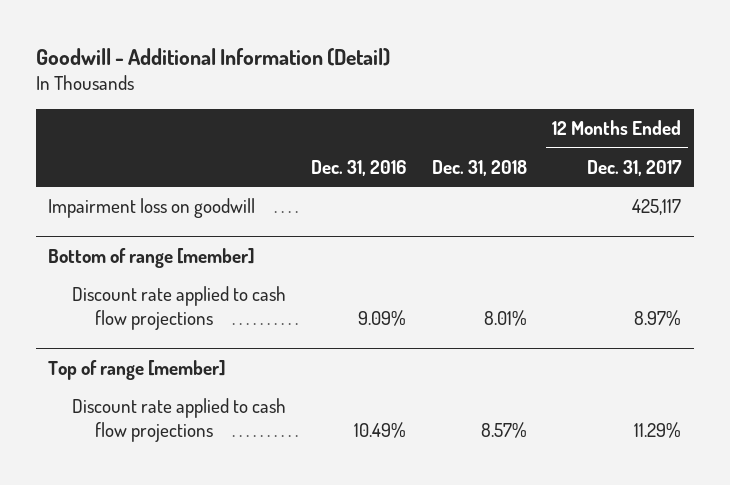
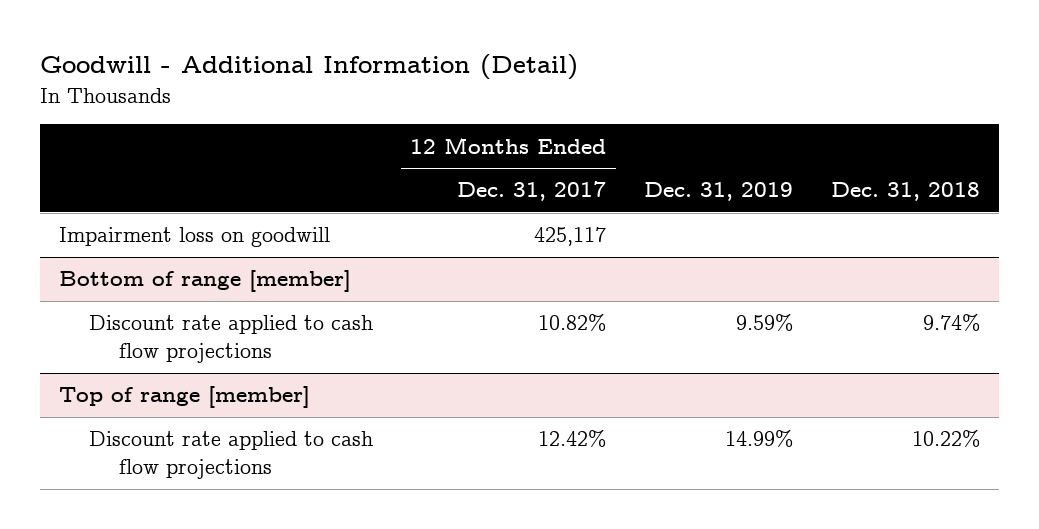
[311,159,407,176] Dec. 31, 2016 -> none
none -> [644,182,794,202] Dec. 31, 2019
[483,310,527,327] 8.01% -> [922,313,980,332] 9.74%
[634,310,682,327] 8.97% -> [538,313,607,332] 10.82%
[480,422,527,439] 8.57% -> [911,429,980,448] 10.22%
[634,422,682,439] 11.29% -> [538,429,607,448] 12.42%

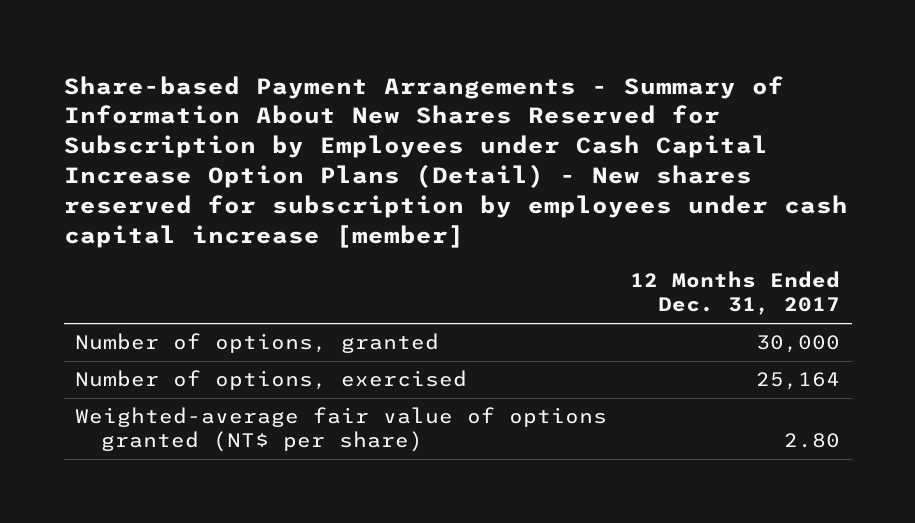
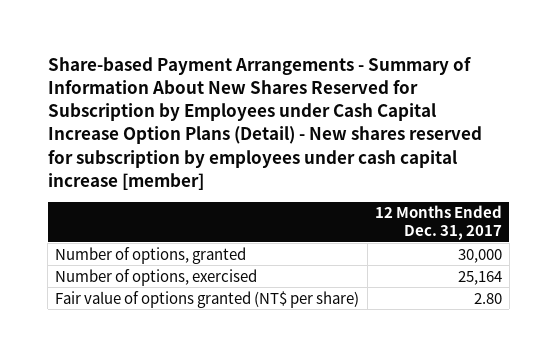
[75,407,608,453] Weighted-average fair value of options granted (NT$ per share) -> [55,290,360,308] Fair value of options granted (NT$ per share)

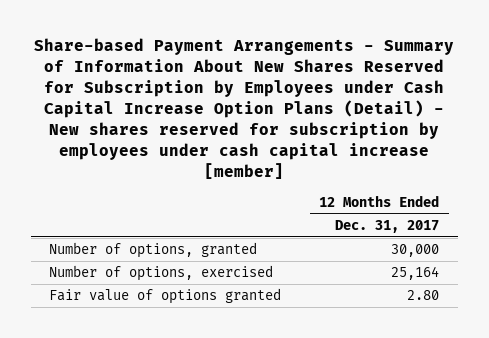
[55,290,360,308] Fair value of options granted (NT$ per share) -> [49,288,282,305] Fair value of options granted

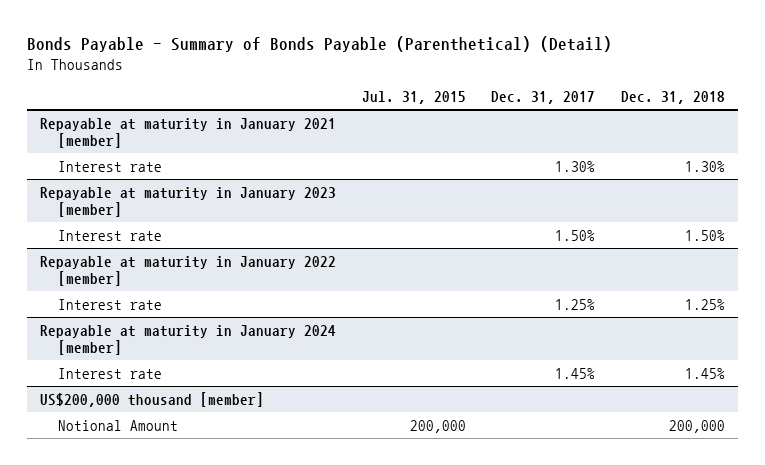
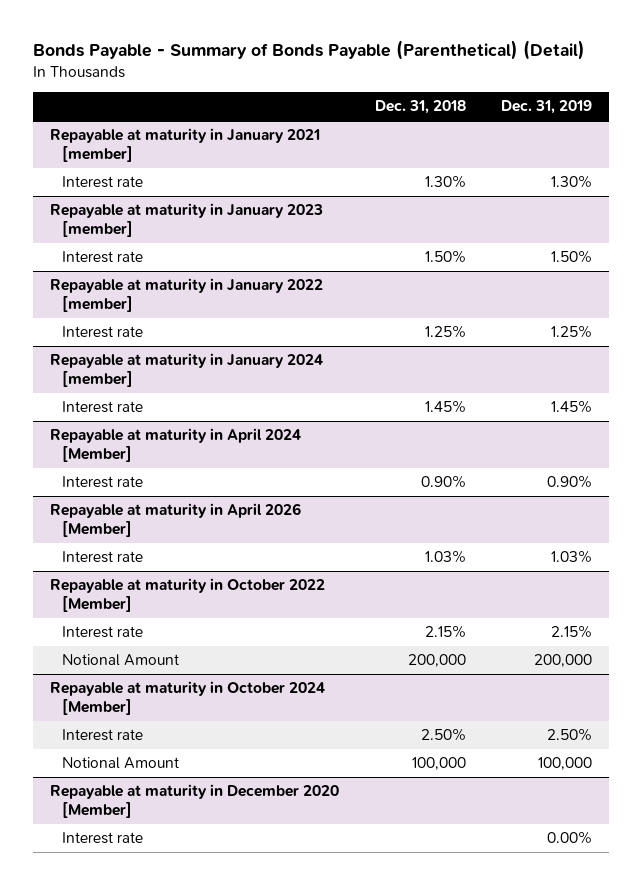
[361,90,466,104] Jul. 31, 2015 -> none
[491,90,596,104] Dec. 31, 2017 -> none
none -> [500,100,592,115] Dec. 31, 2019
[39,391,264,407] US$200,000 thousand [member] -> none
none -> [50,428,302,463] Repayable at maturity in April 2024 [Member]
none -> [62,476,144,489] Interest rate
none -> [50,503,302,538] Repayable at maturity in April 2026 [Member]
none -> [62,551,144,564] Interest rate
none -> [50,578,326,613] Repayable at maturity in October 2022 [Member]
none -> [62,626,144,639] Interest rate
none -> [50,681,326,716] Repayable at maturity in October 2024 [Member]
none -> [62,729,144,742] Interest rate
none -> [62,757,180,770] Notional Amount
none -> [50,784,340,819] Repayable at maturity in December 2020 [Member]
none -> [62,832,144,845] Interest rate

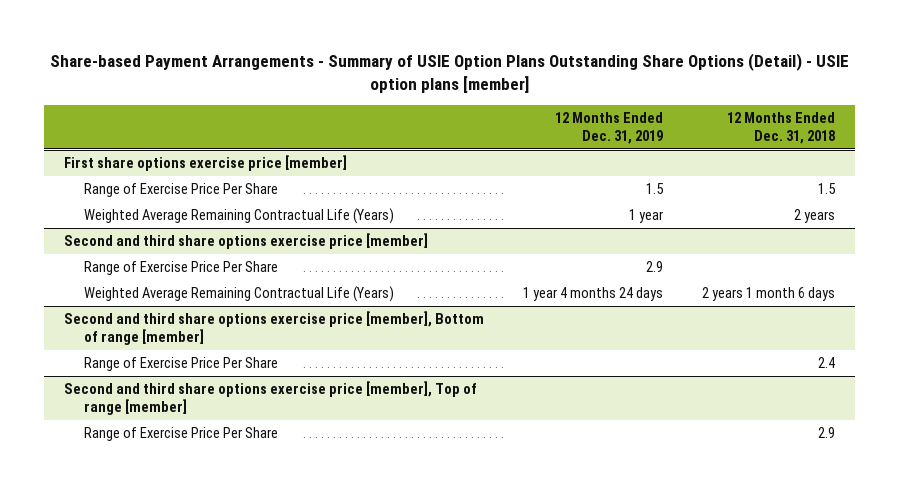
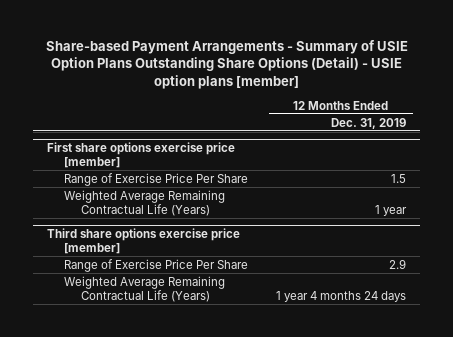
[727,112,836,145] 12 Months Ended Dec. 31, 2018 -> none
[64,233,429,250] Second and third share options exercise price [member] -> [47,227,241,254] Third share options exercise price [member]
[64,311,485,346] Second and third share options exercise price [member], Bottom of range [member] -> none
[83,357,278,372] Range of Exercise Price Per Share -> none
[64,381,478,416] Second and third share options exercise price [member], Top of range [member] -> none
[83,427,278,442] Range of Exercise Price Per Share -> none

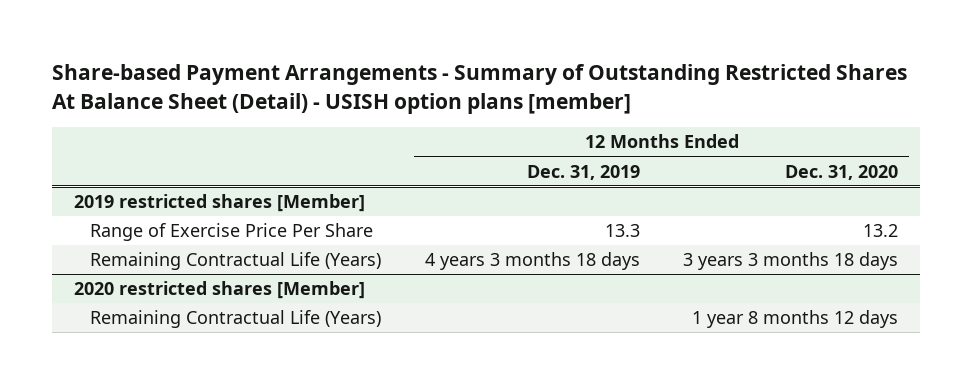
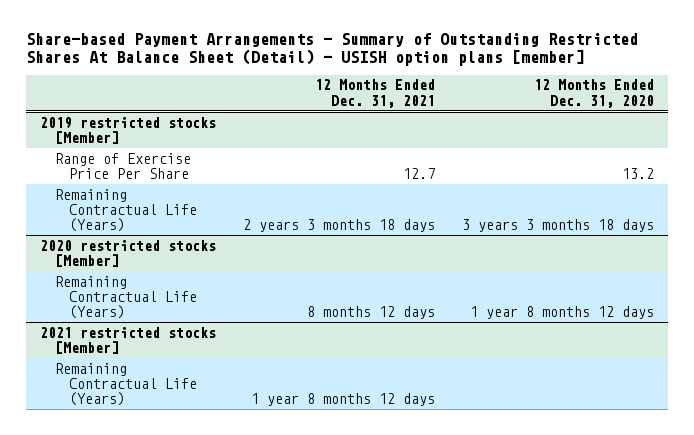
[526,164,640,180] Dec. 31, 2019 -> none
none -> [315,79,436,108] 12 Months Ended Dec. 31, 2021
[74,194,366,213] 2019 restricted shares [Member] -> [39,116,216,144] 2019 restricted stocks [Member]
[74,281,366,300] 2020 restricted shares [Member] -> [39,239,216,267] 2020 restricted stocks [Member]
none -> [39,326,216,354] 2021 restricted stocks [Member]
none -> [54,362,198,407] Remaining Contractual Life (Years)

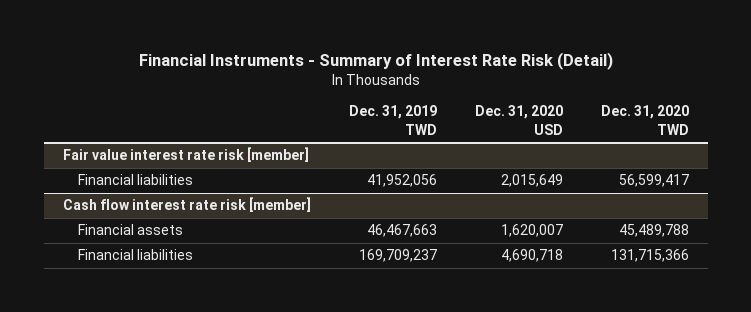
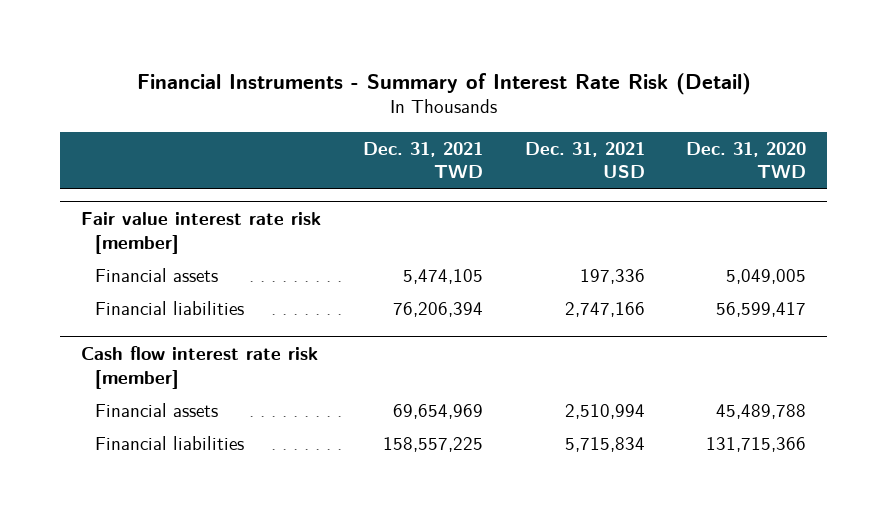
[348,105,437,135] Dec. 31, 2019 TWD -> none
[474,105,563,135] Dec. 31, 2020 USD -> none
none -> [362,141,483,179] Dec. 31, 2021 TWD
none -> [524,141,645,179] Dec. 31, 2021 USD
none -> [94,268,218,283] Financial assets

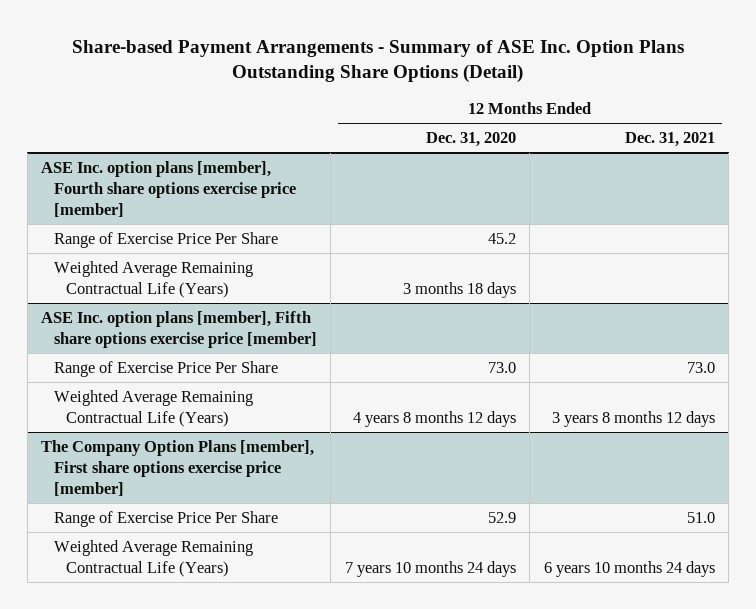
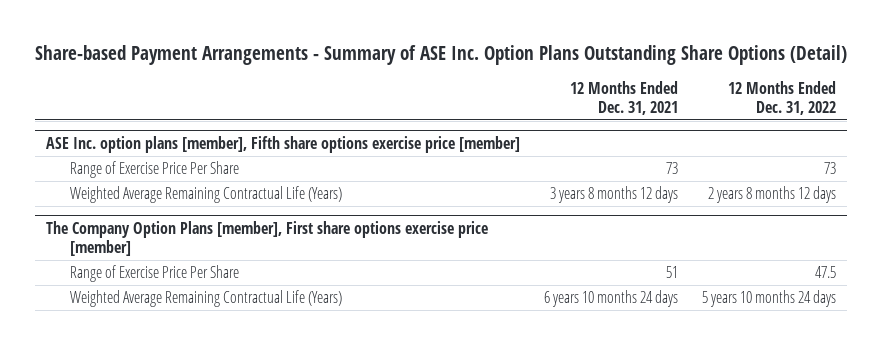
[425,132,516,148] Dec. 31, 2020 -> none
none -> [727,80,836,116] 12 Months Ended Dec. 31, 2022
[41,160,296,218] ASE Inc. option plans [member], Fourth share options exercise price [member] -> none
[53,231,278,248] Range of Exercise Price Per Share -> none
[53,260,253,298] Weighted Average Remaining Contractual Life (Years) -> none
[686,361,715,373] 73.0 -> [665,162,678,175] 73
[686,511,715,523] 51.0 -> [665,266,678,279] 51

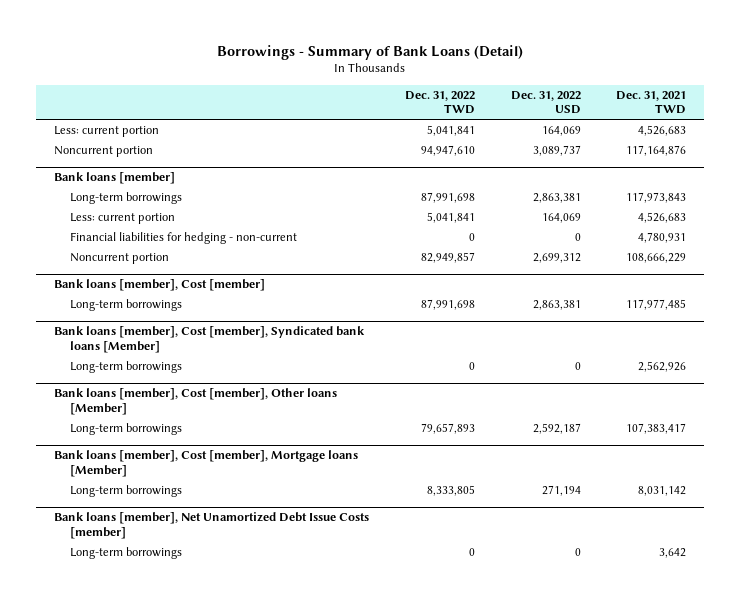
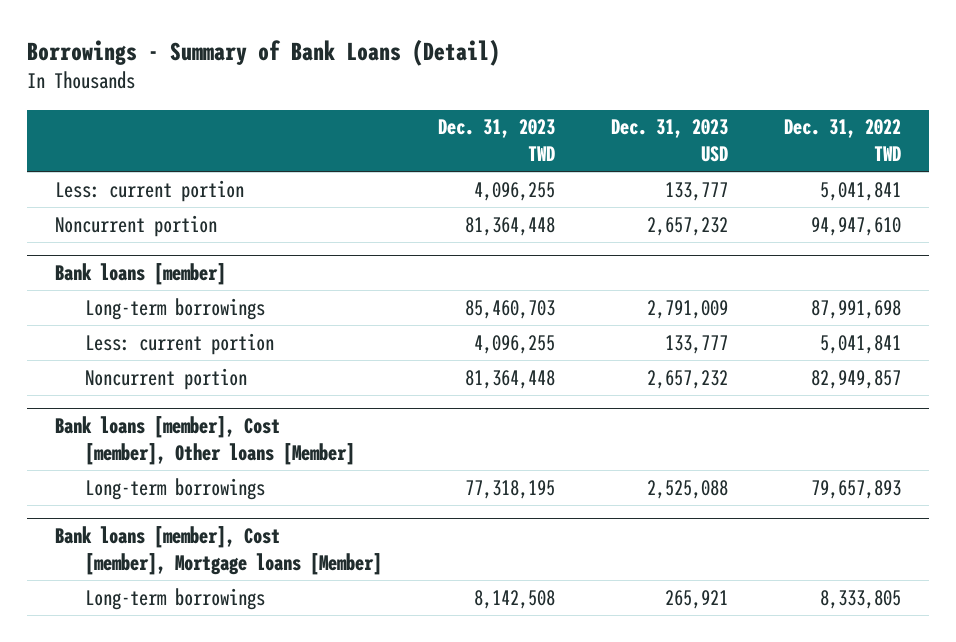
[510,90,581,115] Dec. 31, 2022 USD -> none
[616,90,687,115] Dec. 31, 2021 TWD -> none
none -> [437,119,555,162] Dec. 31, 2023 TWD
none -> [610,119,728,163] Dec. 31, 2023 USD
[69,232,297,245] Financial liabilities for hedging - non-current -> none
[54,279,266,292] Bank loans [member], Cost [member] -> none
[69,299,182,312] Long-term borrowings -> none
[54,326,366,353] Bank loans [member], Cost [member], Syndicated bank loans [Member] -> none
[69,361,182,374] Long-term borrowings -> none
[54,512,370,539] Bank loans [member], Net Unamortized Debt Issue Costs [member] -> none
[69,547,182,560] Long-term borrowings -> none

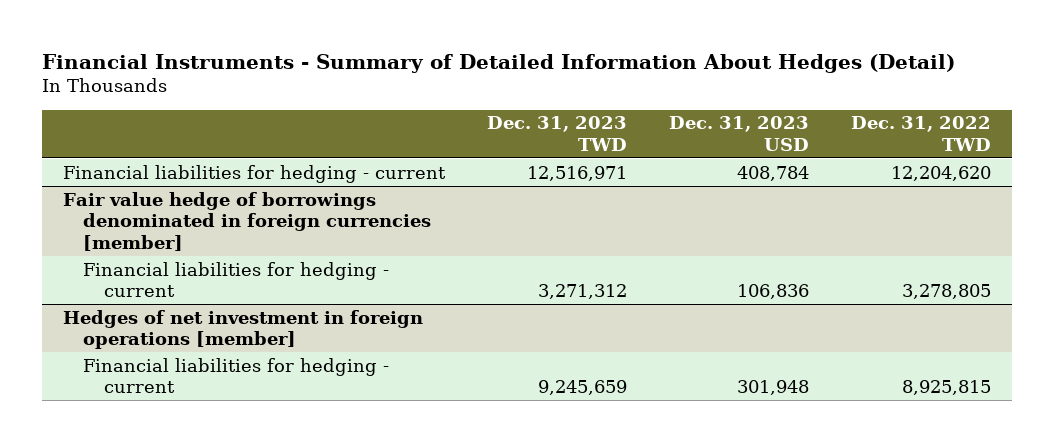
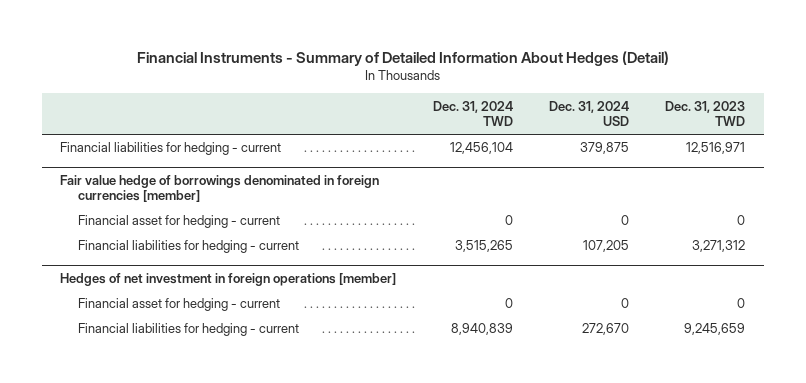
[668,116,809,151] Dec. 31, 2023 USD -> none
[850,116,991,151] Dec. 31, 2022 TWD -> none
none -> [432,100,513,127] Dec. 31, 2024 TWD
none -> [549,100,630,127] Dec. 31, 2024 USD
none -> [77,215,280,229] Financial asset for hedging - current
none -> [77,298,280,312] Financial asset for hedging - current

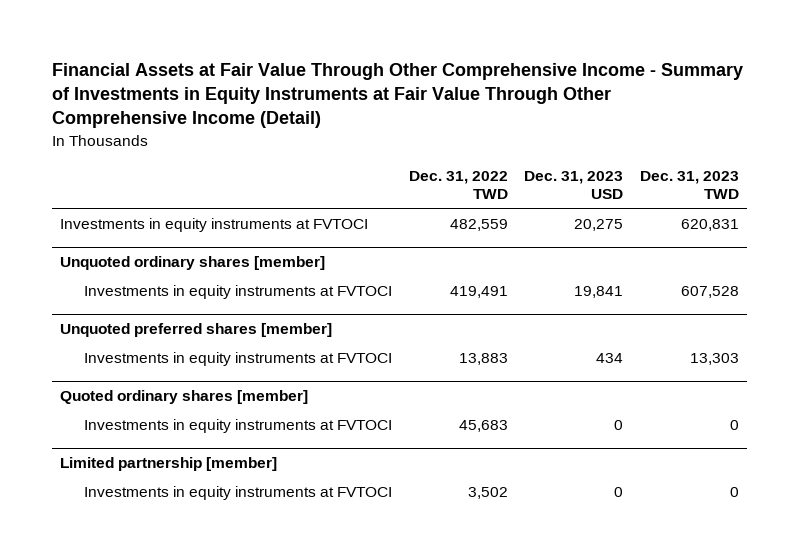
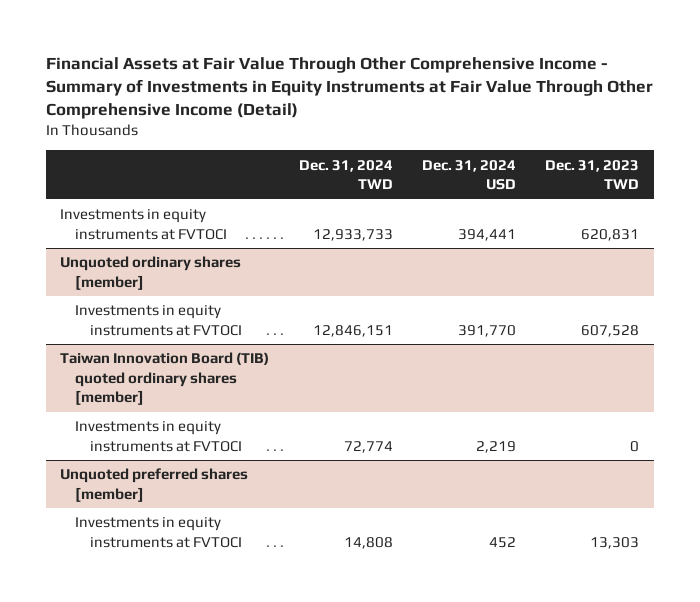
[408,170,508,200] Dec. 31, 2022 TWD -> none
[524,170,624,200] Dec. 31, 2023 USD -> none
none -> [298,159,393,190] Dec. 31, 2024 TWD
none -> [422,159,517,191] Dec. 31, 2024 USD
none -> [60,352,270,406] Taiwan Innovation Board (TIB) quoted ordinary shares [member]
none -> [74,421,242,452] Investments in equity instruments at FVTOCI
[60,389,309,404] Quoted ordinary shares [member] -> none
[84,418,393,433] Investments in equity instruments at FVTOCI -> none
[60,456,278,471] Limited partnership [member] -> none
[84,485,393,500] Investments in equity instruments at FVTOCI -> none

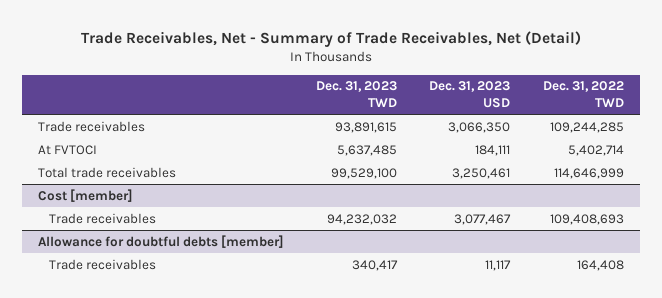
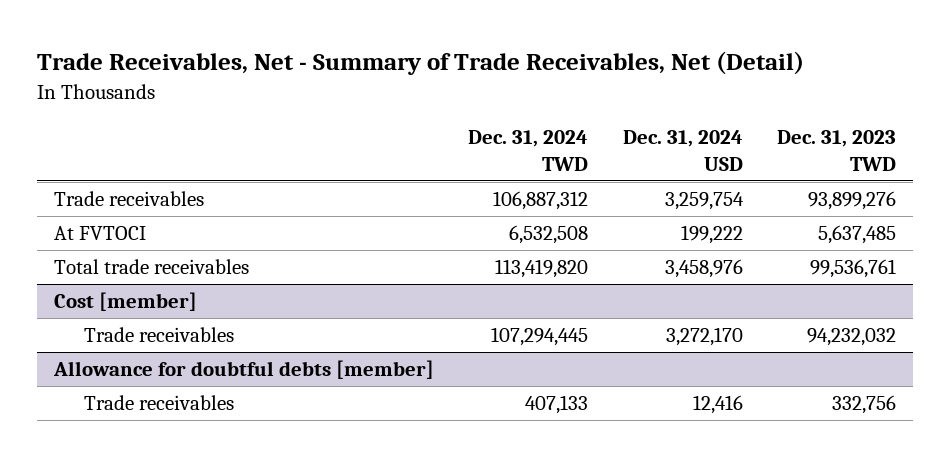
[429,81,511,109] Dec. 31, 2023 USD -> none
[542,81,624,108] Dec. 31, 2022 TWD -> none
none -> [468,129,589,172] Dec. 31, 2024 TWD
none -> [622,129,743,172] Dec. 31, 2024 USD
[335,121,398,133] 93,891,615 -> [807,190,896,210] 93,899,276
[331,167,398,179] 99,529,100 -> [809,258,896,278] 99,536,761
[352,259,399,271] 340,417 -> [831,394,896,414] 332,756

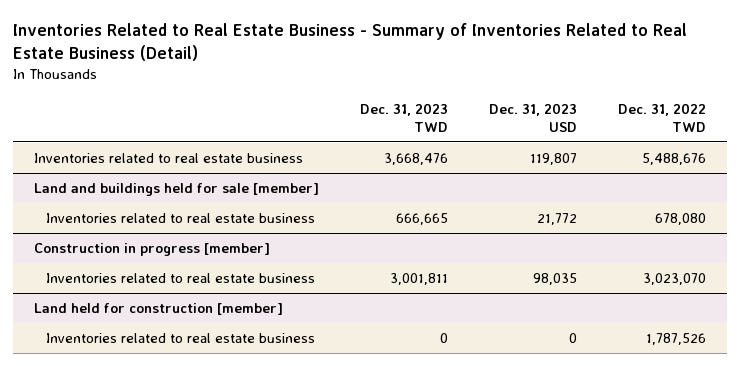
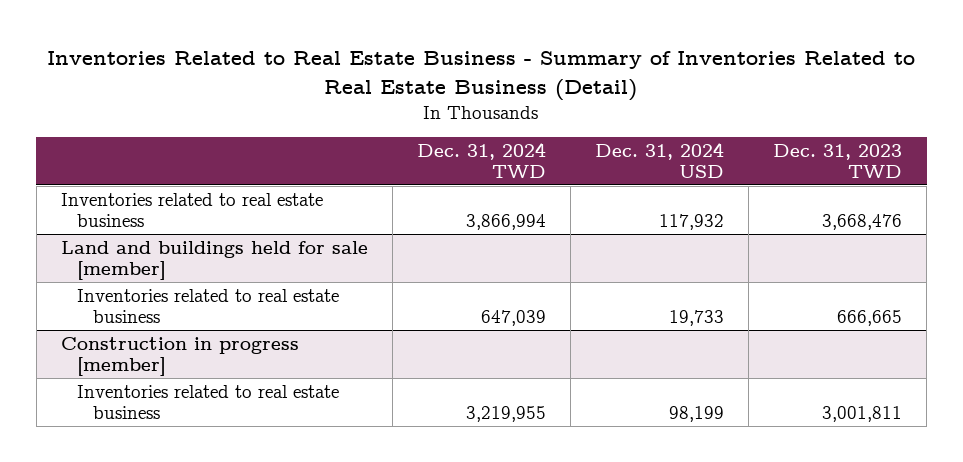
[489,102,578,133] Dec. 31, 2023 USD -> none
[618,102,707,133] Dec. 31, 2022 TWD -> none
none -> [416,141,546,179] Dec. 31, 2024 TWD
none -> [595,141,725,179] Dec. 31, 2024 USD
[34,302,284,315] Land held for construction [member] -> none
[45,332,315,343] Inventories related to real estate business -> none

